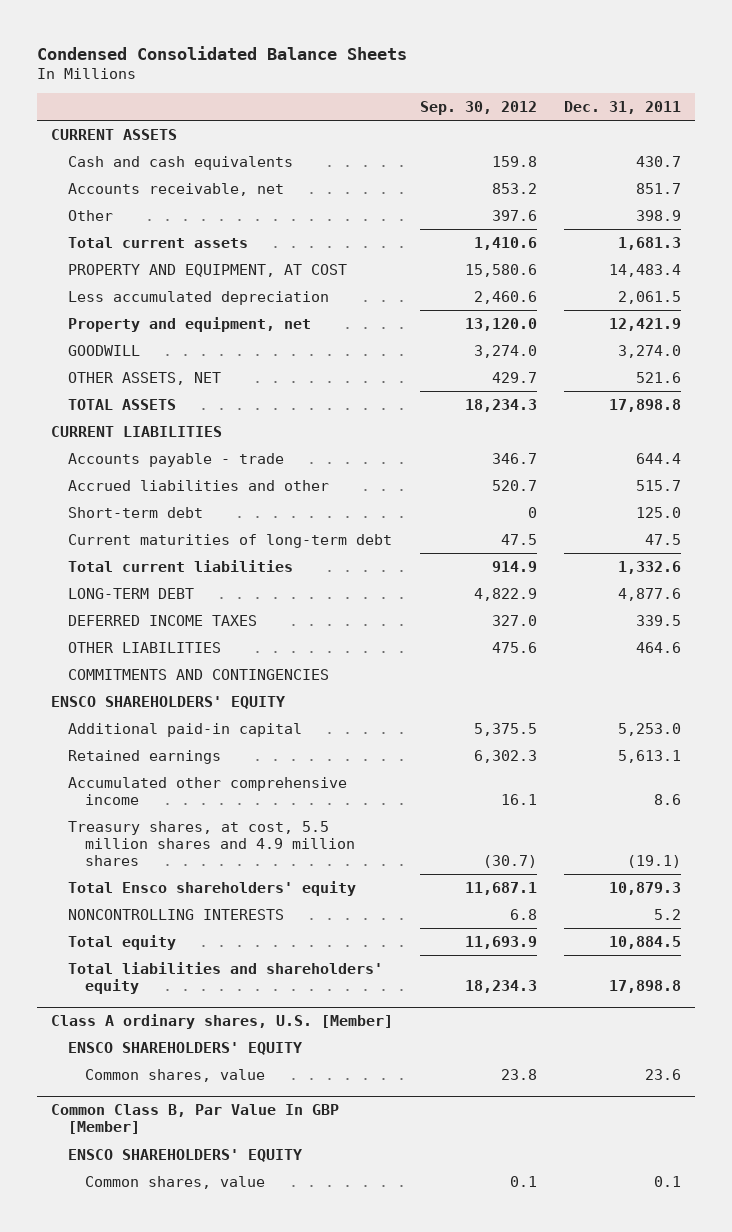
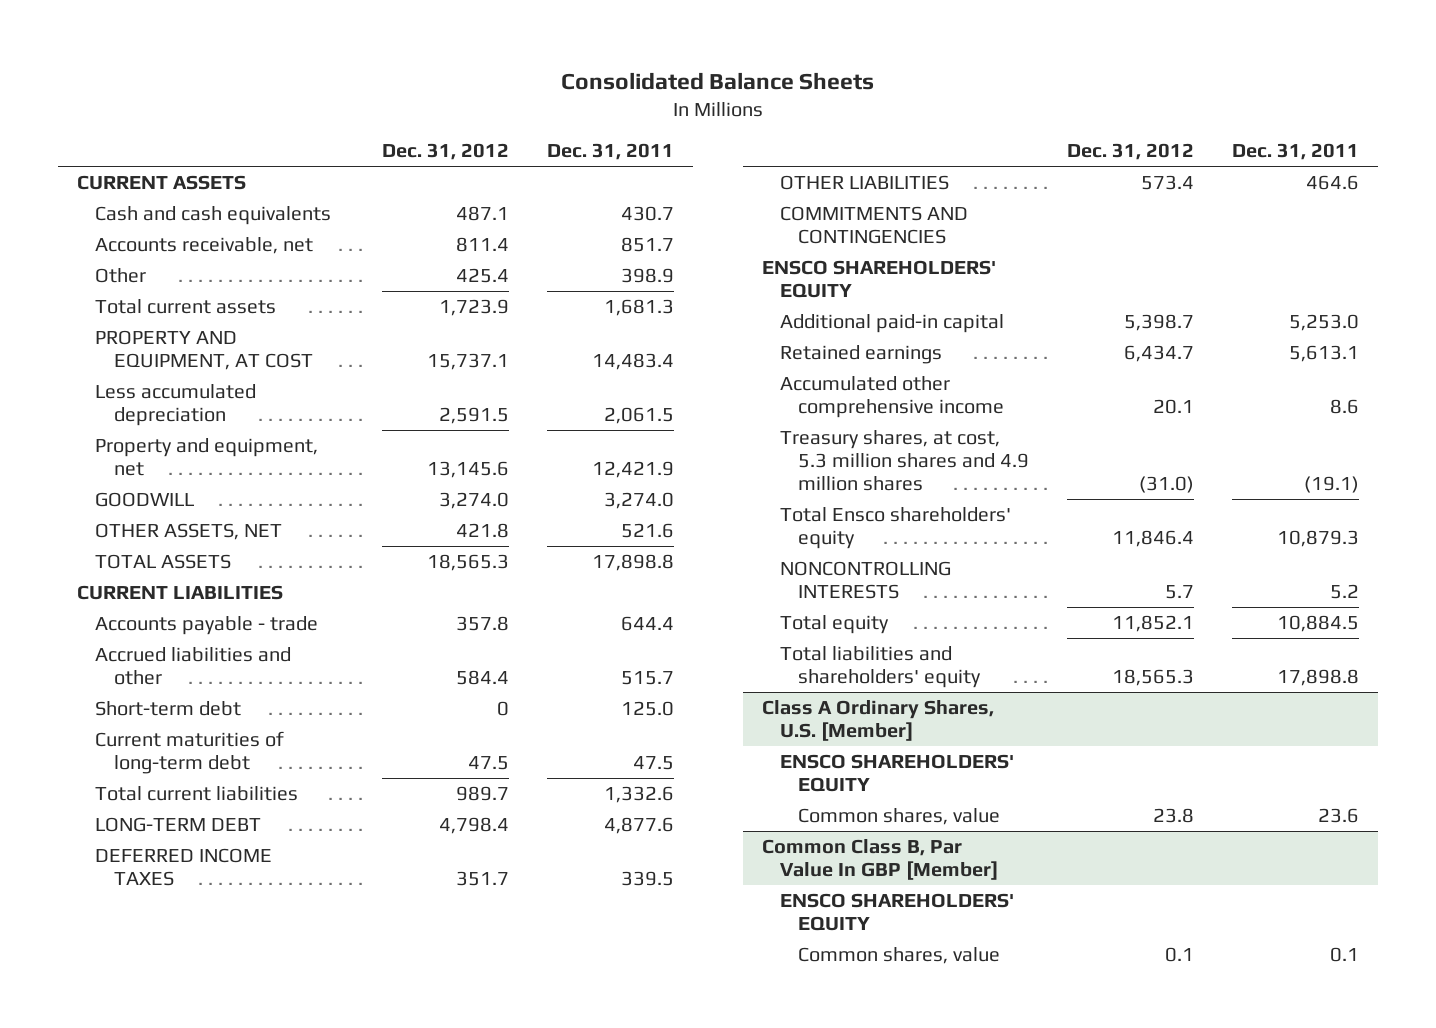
[37,45,408,60] Condensed Consolidated Balance Sheets -> [561,71,875,90] Consolidated Balance Sheets
[419,100,537,115] Sep. 30, 2012 -> none
none -> [382,143,510,161] Dec. 31, 2012
[68,820,356,867] Treasury shares, at cost, 5.5 million shares and 4.9 million shares -> [779,429,1030,491] Treasury shares, at cost, 5.3 million shares and 4.9 million shares
[50,1014,393,1030] Class A ordinary shares, U.S. [Member] -> [761,699,994,741] Class A Ordinary Shares, U.S. [Member]

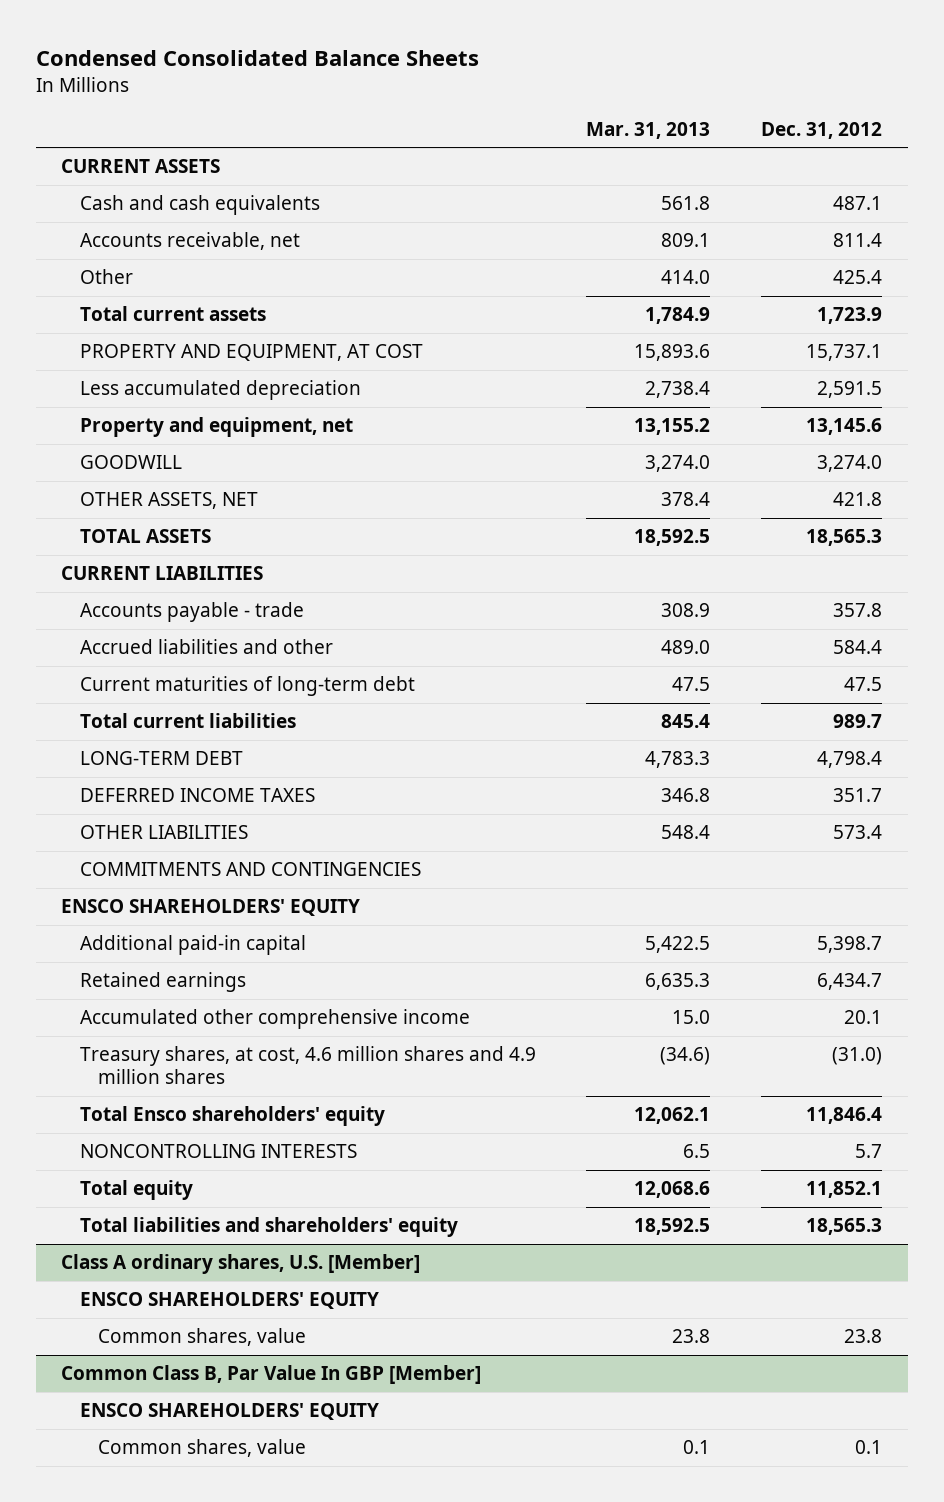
[561,71,875,90] Consolidated Balance Sheets -> [35,49,479,66] Condensed Consolidated Balance Sheets
[547,143,675,161] Dec. 31, 2011 -> none
none -> [586,122,711,140] Mar. 31, 2013
[95,700,242,716] Short-term debt -> none
[779,429,1030,491] Treasury shares, at cost, 5.3 million shares and 4.9 million shares -> [79,1046,536,1085] Treasury shares, at cost, 4.6 million shares and 4.9 million shares
[761,699,994,741] Class A Ordinary Shares, U.S. [Member] -> [61,1254,421,1275] Class A ordinary shares, U.S. [Member]

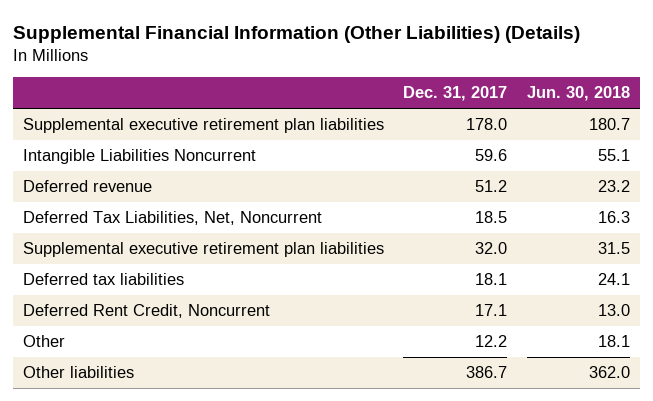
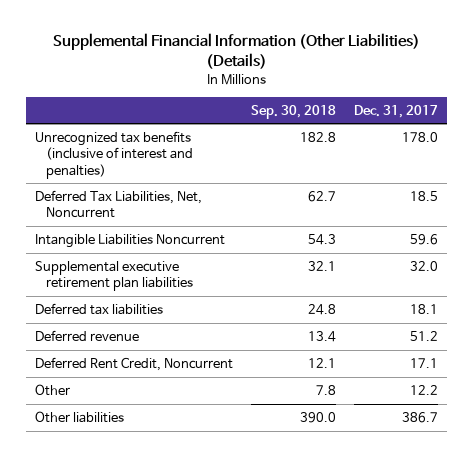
[526,86,630,102] Jun. 30, 2018 -> none
none -> [251,104,337,119] Sep. 30, 2018
[23,118,385,134] Supplemental executive retirement plan liabilities -> [35,130,193,179] Unrecognized tax benefits (inclusive of interest and penalties)
[23,149,257,165] Intangible Liabilities Noncurrent -> [35,233,226,248] Intangible Liabilities Noncurrent
[23,180,153,193] Deferred revenue -> [35,329,140,341] Deferred revenue

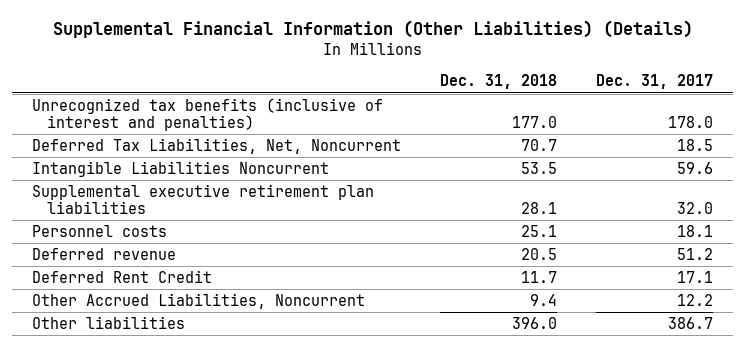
[251,104,337,119] Sep. 30, 2018 -> none
none -> [440,74,558,90] Dec. 31, 2018
[35,302,164,315] Deferred tax liabilities -> [31,224,167,237] Personnel costs
[35,356,234,371] Deferred Rent Credit, Noncurrent -> [31,269,212,283] Deferred Rent Credit
[35,383,71,396] Other -> [31,292,365,309] Other Accrued Liabilities, Noncurrent

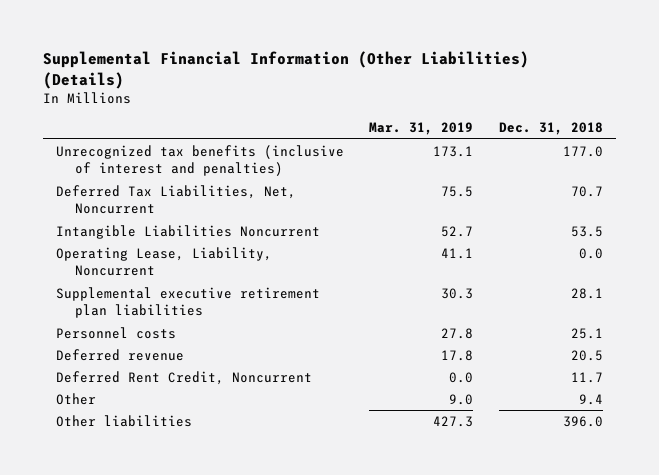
[596,74,714,90] Dec. 31, 2017 -> none
none -> [369,122,474,136] Mar. 31, 2019
none -> [55,246,272,277] Operating Lease, Liability, Noncurrent
[31,269,212,283] Deferred Rent Credit -> [55,370,312,385] Deferred Rent Credit, Noncurrent
[31,292,365,309] Other Accrued Liabilities, Noncurrent -> [55,392,96,405] Other

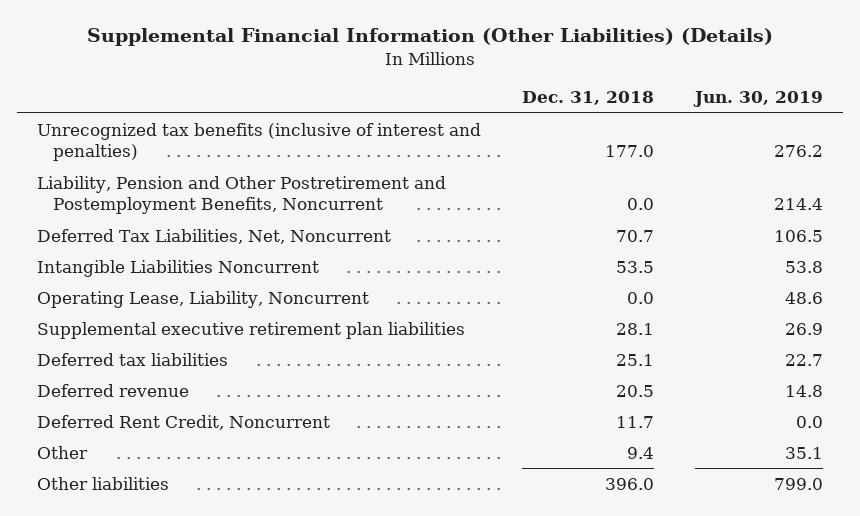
[369,122,474,136] Mar. 31, 2019 -> none
none -> [692,91,823,108] Jun. 30, 2019
none -> [37,175,447,214] Liability, Pension and Other Postretirement and Postemployment Benefits, Noncurrent
[55,326,176,339] Personnel costs -> [37,352,229,366] Deferred tax liabilities

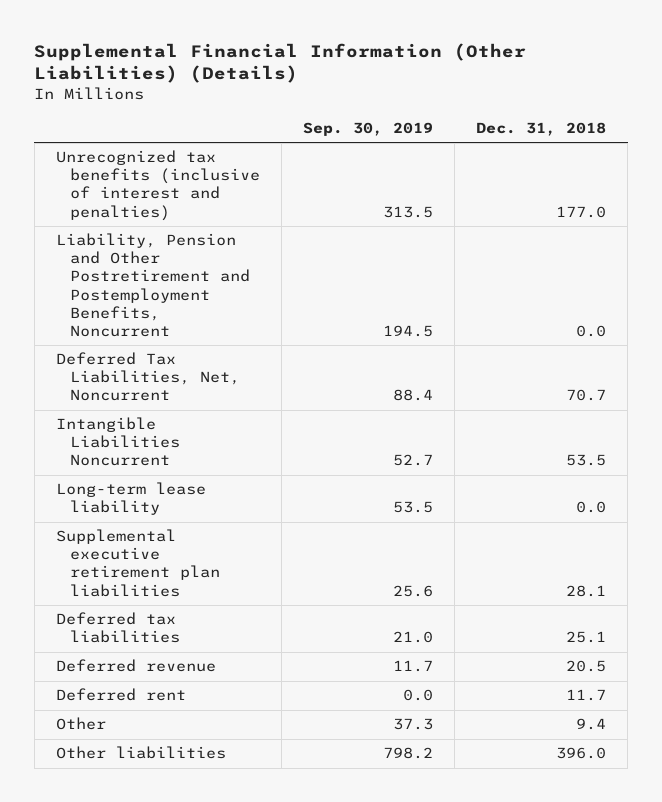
[692,91,823,108] Jun. 30, 2019 -> none
none -> [302,121,433,136] Sep. 30, 2019
[37,290,370,308] Operating Lease, Liability, Noncurrent -> [56,482,207,516] Long-term lease liability
[37,414,331,430] Deferred Rent Credit, Noncurrent -> [56,688,187,702] Deferred rent

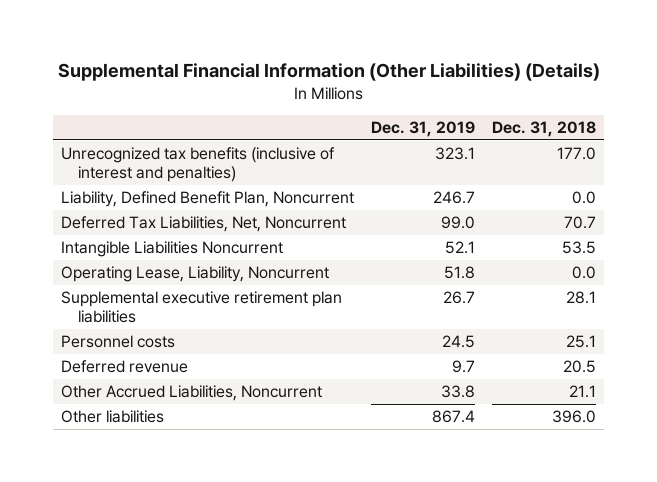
[302,121,433,136] Sep. 30, 2019 -> none
none -> [371,120,476,137] Dec. 31, 2019
[56,233,250,337] Liability, Pension and Other Postretirement and Postemployment Benefits, Noncurrent -> none
none -> [61,191,355,208] Liability, Defined Benefit Plan, Noncurrent
[56,482,207,516] Long-term lease liability -> [61,266,330,283] Operating Lease, Liability, Noncurrent
[56,612,180,644] Deferred tax liabilities -> [61,335,176,349] Personnel costs
[56,688,187,702] Deferred rent -> none
[56,717,107,731] Other -> [61,385,323,402] Other Accrued Liabilities, Noncurrent
[576,718,607,731] 9.4 -> [568,385,596,399] 21.1

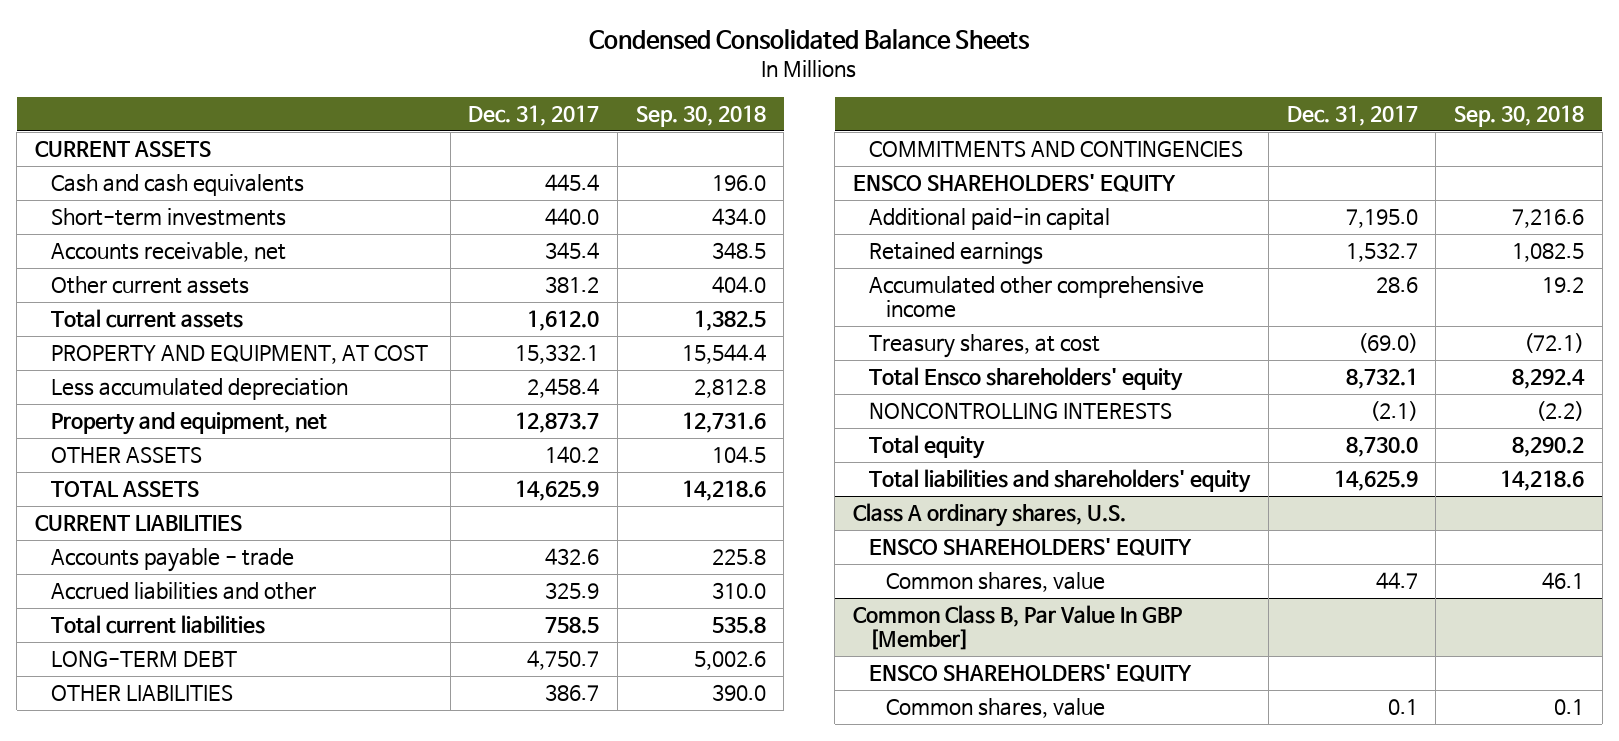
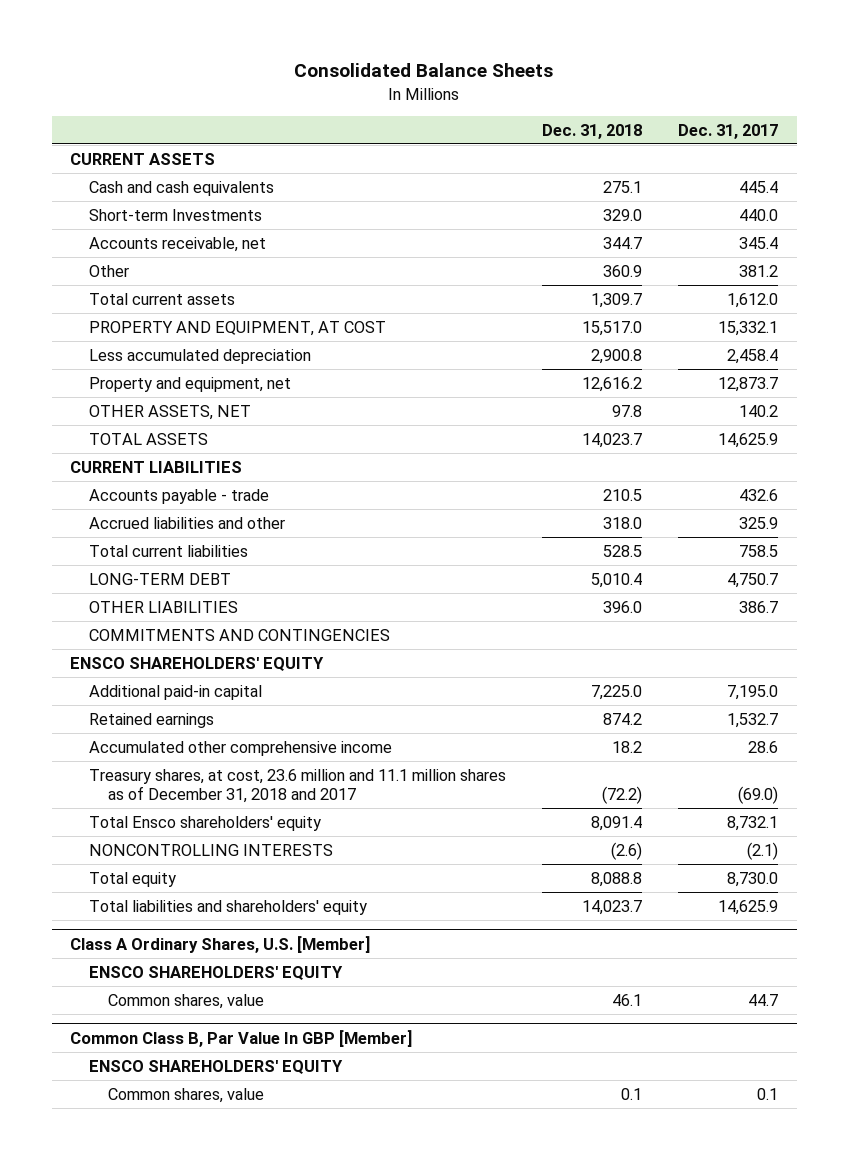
[589,29,1031,51] Condensed Consolidated Balance Sheets -> [294,63,554,78] Consolidated Balance Sheets
[635,104,766,127] Sep. 30, 2018 -> none
none -> [542,123,643,139] Dec. 31, 2018
[50,208,286,227] Short-term investments -> [89,208,263,221] Short-term Investments
[50,276,249,295] Other current assets -> [89,264,130,277] Other
[50,447,202,464] OTHER ASSETS -> [89,404,252,420] OTHER ASSETS, NET
[869,334,1101,359] Treasury shares, at cost -> [89,768,507,804] Treasury shares, at cost, 23.6 million and 11.1 million shares as of December 31, 2018 and 2017
[853,503,1127,528] Class A ordinary shares, U.S. -> [69,935,370,953] Class A Ordinary Shares, U.S. [Member]

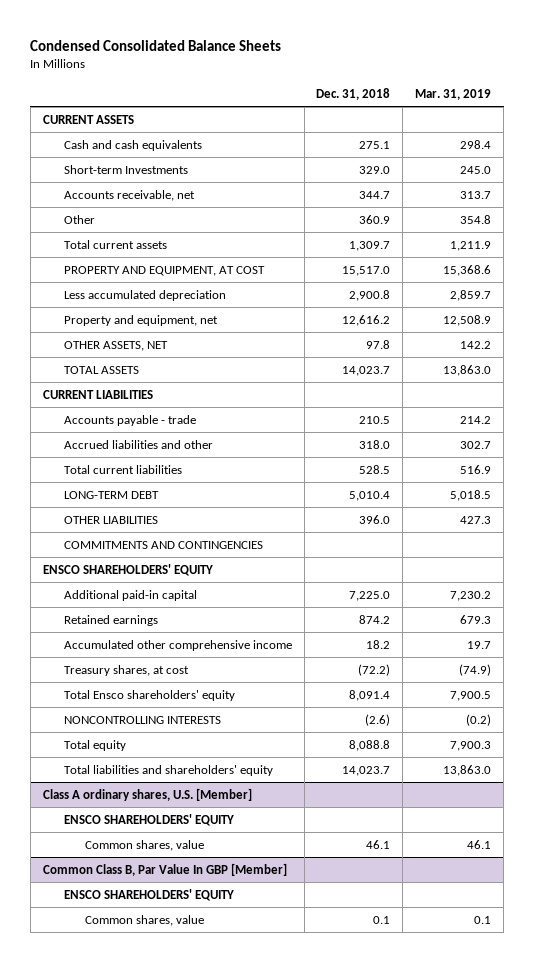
[294,63,554,78] Consolidated Balance Sheets -> [30,39,282,51] Condensed Consolidated Balance Sheets
[678,123,779,139] Dec. 31, 2017 -> none
none -> [415,89,492,101] Mar. 31, 2019
[89,768,507,804] Treasury shares, at cost, 23.6 million and 11.1 million shares as of December 31, 2018 and 2017 -> [63,664,189,676] Treasury shares, at cost
[69,935,370,953] Class A Ordinary Shares, U.S. [Member] -> [42,787,252,801] Class A ordinary shares, U.S. [Member]

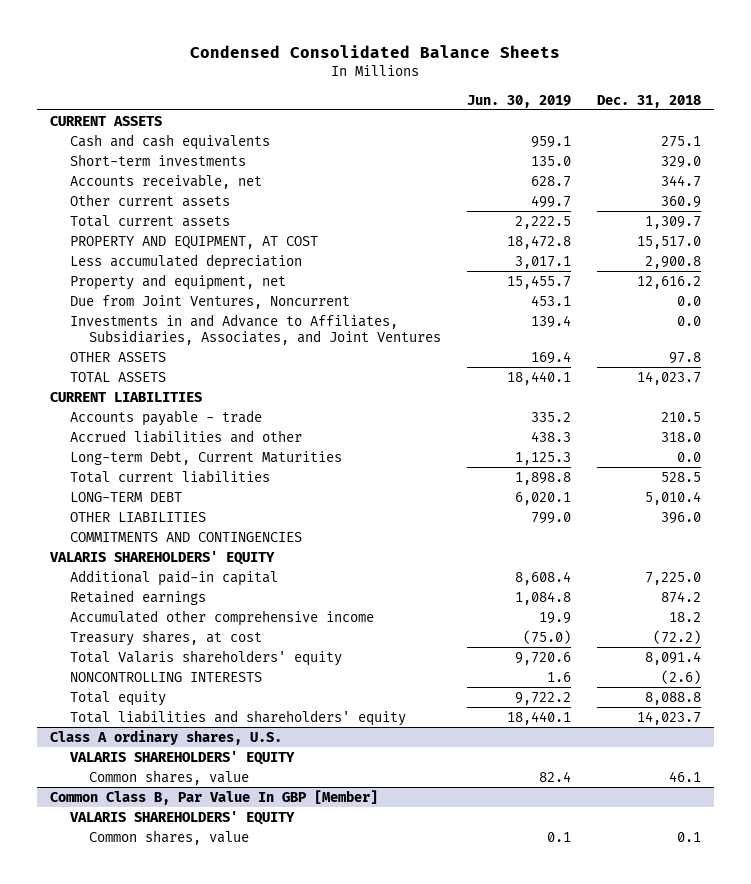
[415,89,492,101] Mar. 31, 2019 -> none
none -> [467,94,572,108] Jun. 30, 2019
[63,164,188,174] Short-term Investments -> [69,153,246,166] Short-term investments
[63,214,95,224] Other -> [69,193,230,207] Other current assets
none -> [69,294,350,309] Due from Joint Ventures, Noncurrent
none -> [69,313,442,345] Investments in and Advance to Affiliates, Subsidiaries, Associates, and Joint Ventures
[63,340,168,351] OTHER ASSETS, NET -> [69,351,166,362] OTHER ASSETS
none -> [69,449,342,465] Long-term Debt, Current Maturities
[42,563,213,576] ENSCO SHAREHOLDERS' EQUITY -> [49,550,275,565] VALARIS SHAREHOLDERS' EQUITY
[63,689,235,701] Total Ensco shareholders' equity -> [69,649,342,666] Total Valaris shareholders' equity
[42,787,252,801] Class A ordinary shares, U.S. [Member] -> [49,729,282,745] Class A ordinary shares, U.S.
[63,813,234,826] ENSCO SHAREHOLDERS' EQUITY -> [69,750,295,765] VALARIS SHAREHOLDERS' EQUITY
[63,888,234,901] ENSCO SHAREHOLDERS' EQUITY -> [69,810,295,825] VALARIS SHAREHOLDERS' EQUITY

